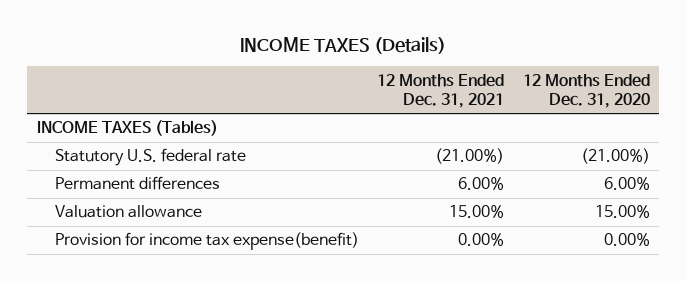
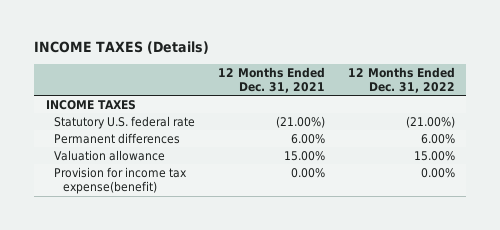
[522,73,650,108] 12 Months Ended Dec. 31, 2020 -> none
none -> [347,66,455,94] 12 Months Ended Dec. 31, 2022
[36,120,218,137] INCOME TAXES (Tables) -> [45,99,136,110] INCOME TAXES

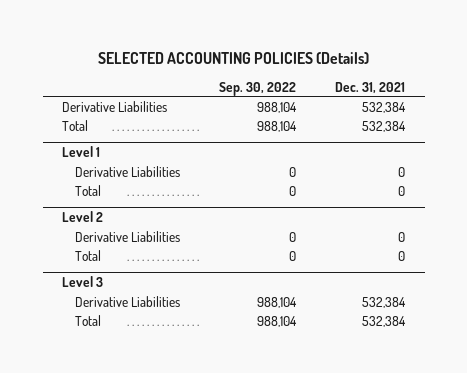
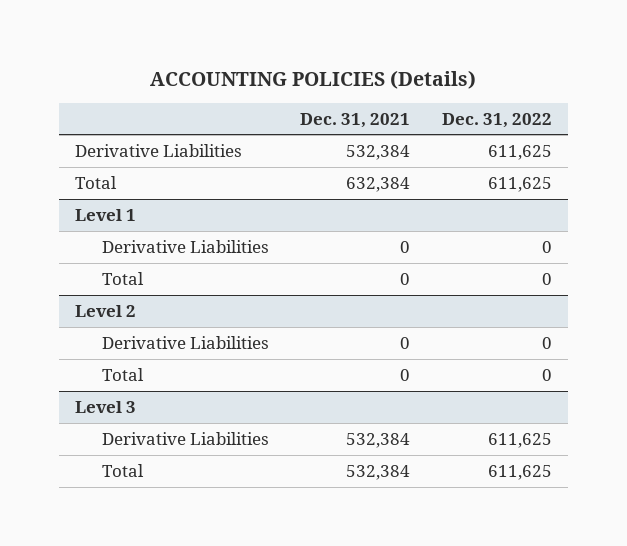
[97,51,369,64] SELECTED ACCOUNTING POLICIES (Details) -> [150,69,477,89] ACCOUNTING POLICIES (Details)
[218,81,296,96] Sep. 30, 2022 -> none
none -> [441,112,552,128] Dec. 31, 2022
[361,120,406,132] 532,384 -> [346,176,411,192] 632,384

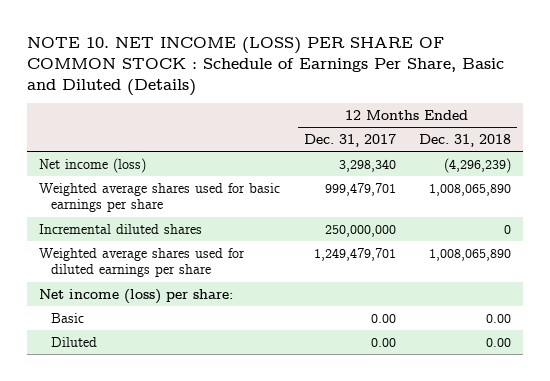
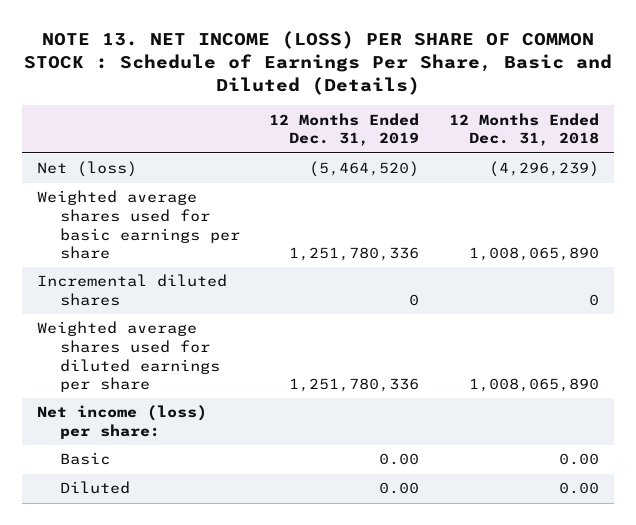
[27,37,505,96] NOTE 10. NET INCOME (LOSS) PER SHARE OF COMMON STOCK : Schedule of Earnings Per Share, Basic and Diluted (Details) -> [23,30,612,95] NOTE 13. NET INCOME (LOSS) PER SHARE OF COMMON STOCK : Schedule of Earnings Per Share, Basic and Diluted (Details)
[303,133,396,147] Dec. 31, 2017 -> none
none -> [269,112,420,147] 12 Months Ended Dec. 31, 2019
[39,157,147,173] Net income (loss) -> [36,161,137,178] Net (loss)

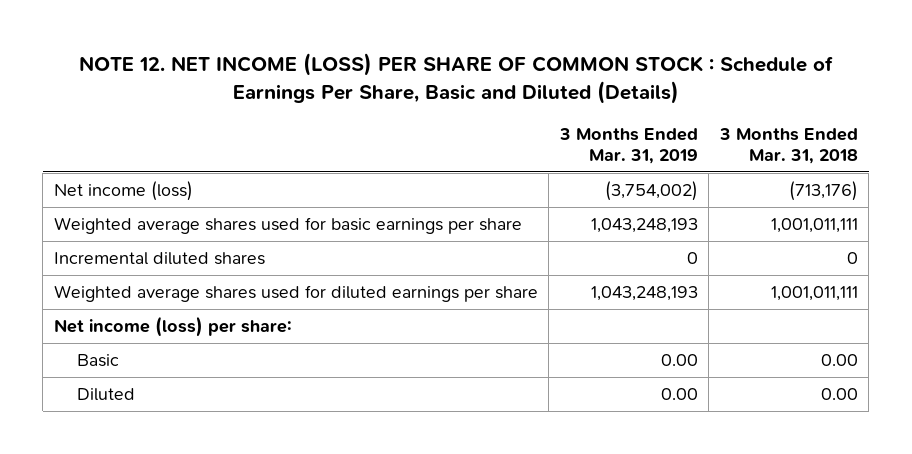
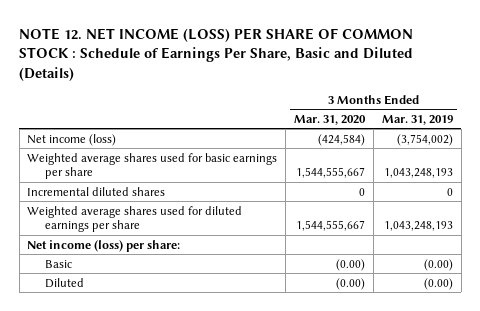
[718,127,858,164] 3 Months Ended Mar. 31, 2018 -> none
none -> [294,114,367,125] Mar. 31, 2020
[660,353,698,366] 0.00 -> [423,258,453,271] (0.00)
[660,387,698,400] 0.00 -> [423,277,453,290] (0.00)

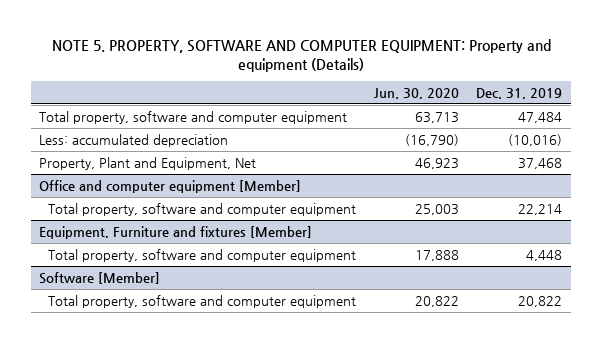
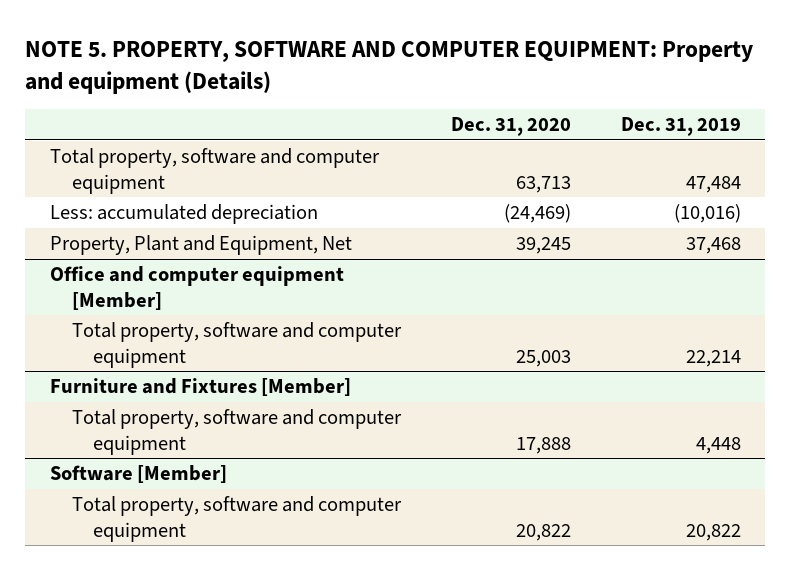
[373,87,459,99] Jun. 30, 2020 -> none
none -> [450,117,571,137] Dec. 31, 2020
[39,225,313,239] Equipment, Furniture and fixtures [Member] -> [50,378,352,397] Furniture and Fixtures [Member]

